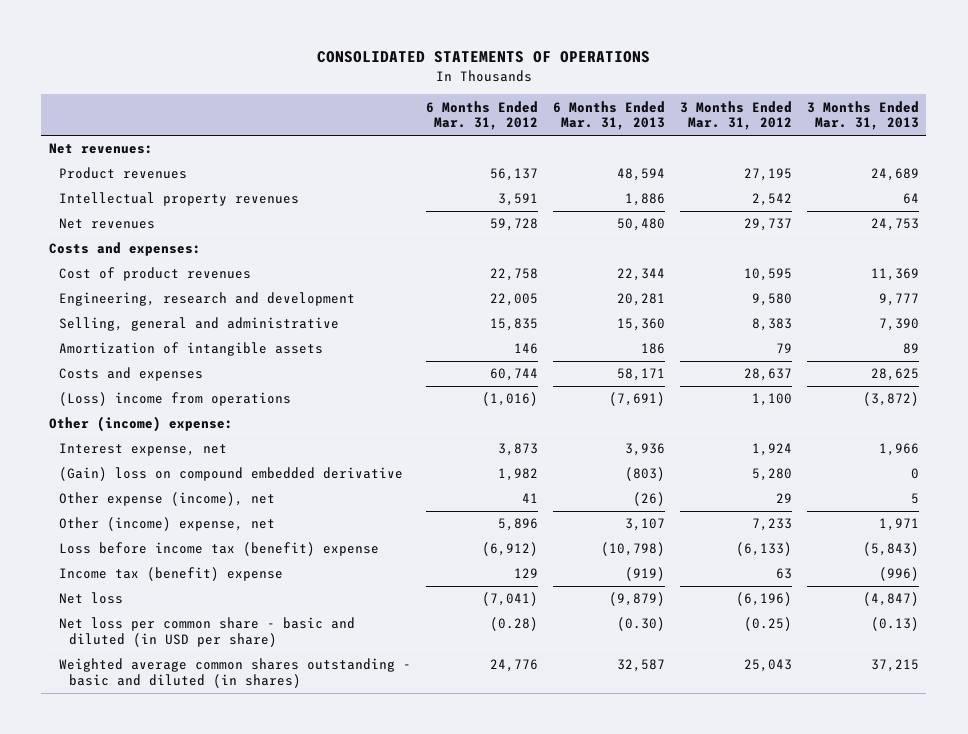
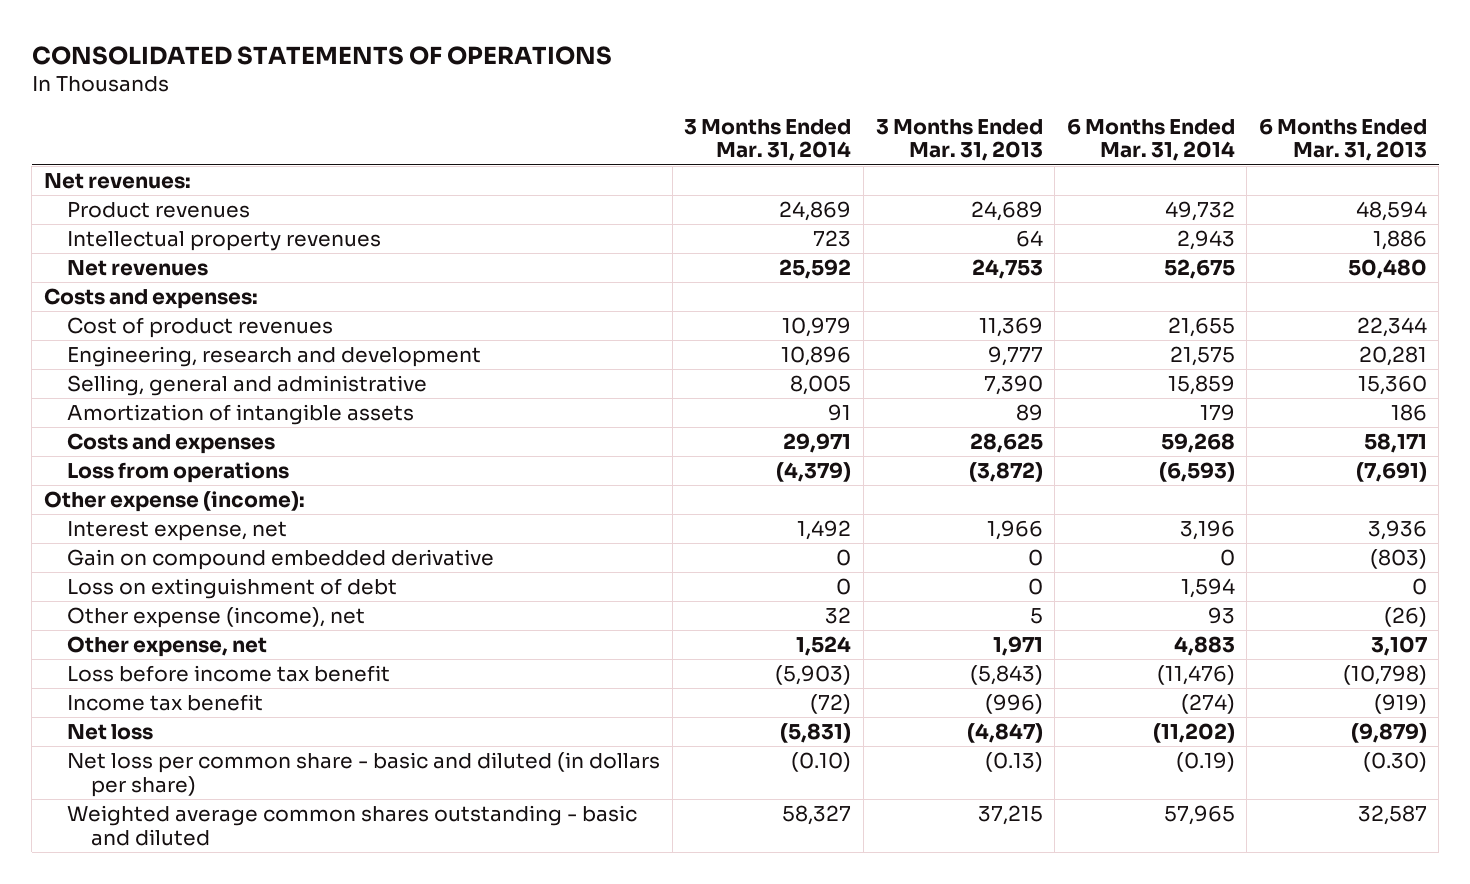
[425,100,538,131] 6 Months Ended Mar. 31, 2012 -> none
[679,100,792,131] 3 Months Ended Mar. 31, 2012 -> none
none -> [684,118,852,162] 3 Months Ended Mar. 31, 2014
none -> [1066,117,1235,162] 6 Months Ended Mar. 31, 2014
[58,392,291,407] (Loss) income from operations -> [67,462,290,484] Loss from operations
[48,416,233,433] Other (income) expense: -> [43,491,305,513] Other expense (income):
[58,467,403,482] (Gain) loss on compound embedded derivative -> [67,549,495,571] Gain on compound embedded derivative
none -> [67,578,398,600] Loss on extinguishment of debt
[58,517,275,532] Other (income) expense, net -> [67,636,268,658] Other expense, net
[58,542,379,557] Loss before income tax (benefit) expense -> [67,665,391,683] Loss before income tax benefit
[58,567,283,582] Income tax (benefit) expense -> [67,694,264,712] Income tax benefit
[58,617,355,648] Net loss per common share - basic and diluted (in USD per share) -> [67,752,661,797] Net loss per common share - basic and diluted (in dollars per share)
[58,658,411,689] Weighted average common shares outstanding - basic and diluted (in shares) -> [67,805,638,846] Weighted average common shares outstanding - basic and diluted

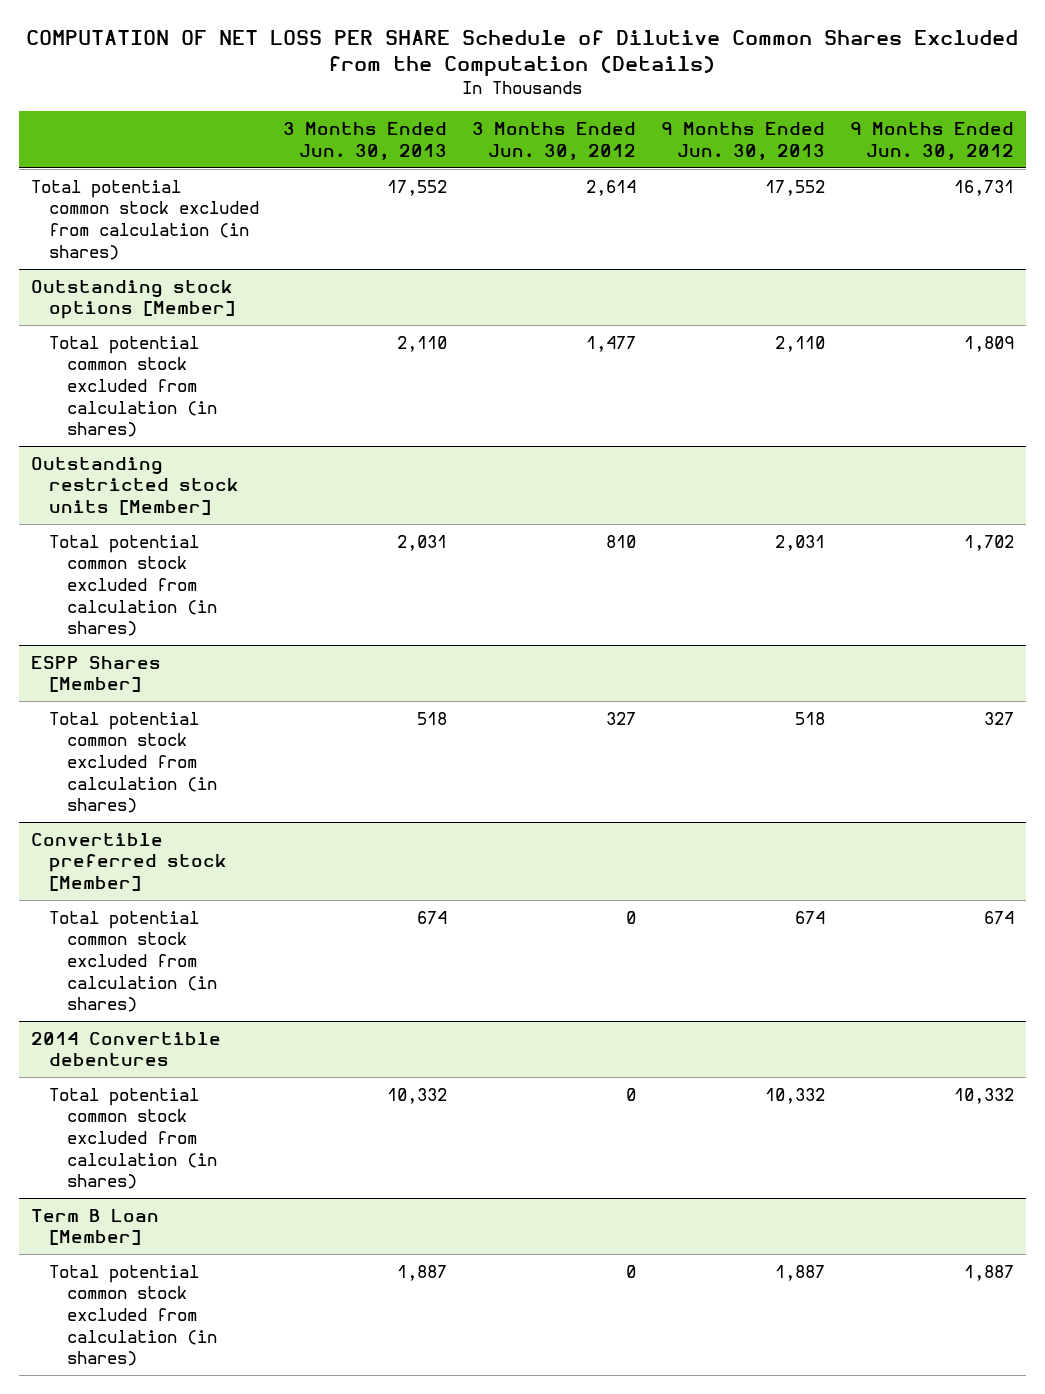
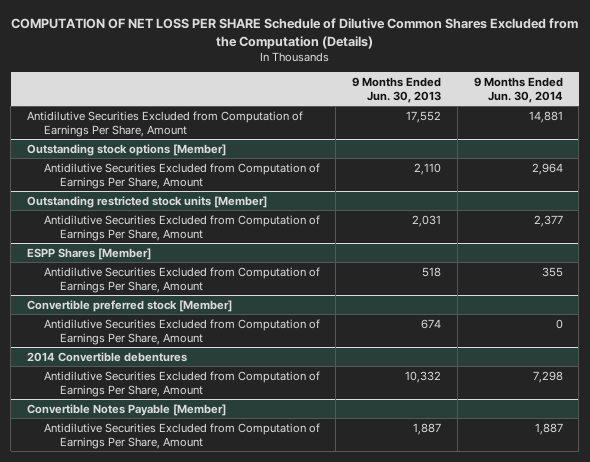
[283,122,448,160] 3 Months Ended Jun. 30, 2013 -> none
[472,122,637,160] 3 Months Ended Jun. 30, 2012 -> none
[849,122,1014,160] 9 Months Ended Jun. 30, 2012 -> none
none -> [473,76,563,103] 9 Months Ended Jun. 30, 2014
[30,179,259,260] Total potential common stock excluded from calculation (in shares) -> [26,110,303,137] Antidilutive Securities Excluded from Computation of Earnings Per Share, Amount
[48,335,217,438] Total potential common stock excluded from calculation (in shares) -> [43,162,320,189] Antidilutive Securities Excluded from Computation of Earnings Per Share, Amount
[48,534,217,637] Total potential common stock excluded from calculation (in shares) -> [43,214,320,241] Antidilutive Securities Excluded from Computation of Earnings Per Share, Amount
[48,711,217,814] Total potential common stock excluded from calculation (in shares) -> [43,266,320,293] Antidilutive Securities Excluded from Computation of Earnings Per Share, Amount
[48,910,217,1013] Total potential common stock excluded from calculation (in shares) -> [43,318,320,345] Antidilutive Securities Excluded from Computation of Earnings Per Share, Amount
[30,1208,159,1246] Term B Loan [Member] -> none
[48,1087,217,1190] Total potential common stock excluded from calculation (in shares) -> [43,370,320,397] Antidilutive Securities Excluded from Computation of Earnings Per Share, Amount
none -> [26,403,226,416] Convertible Notes Payable [Member]
[48,1264,217,1367] Total potential common stock excluded from calculation (in shares) -> [43,422,320,449] Antidilutive Securities Excluded from Computation of Earnings Per Share, Amount

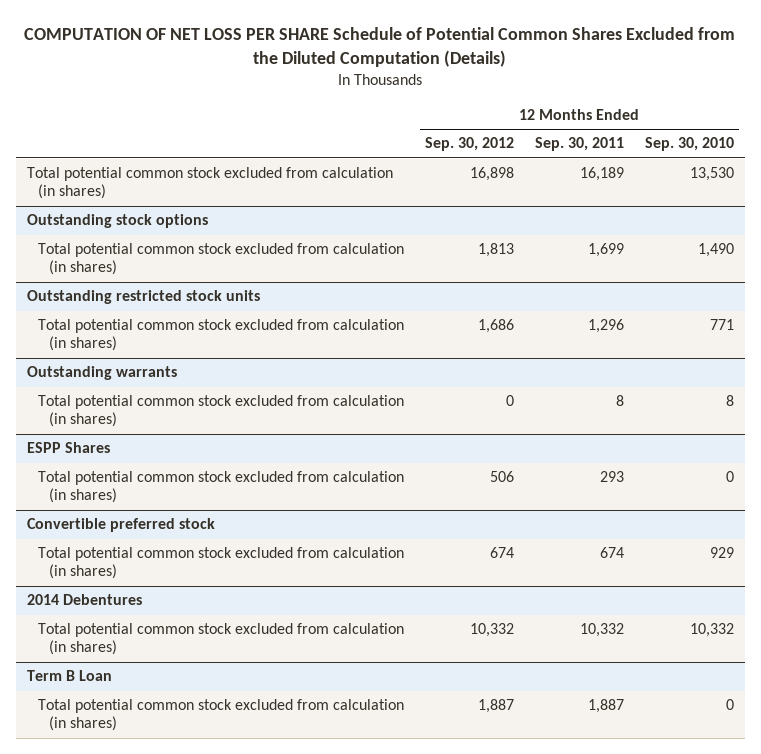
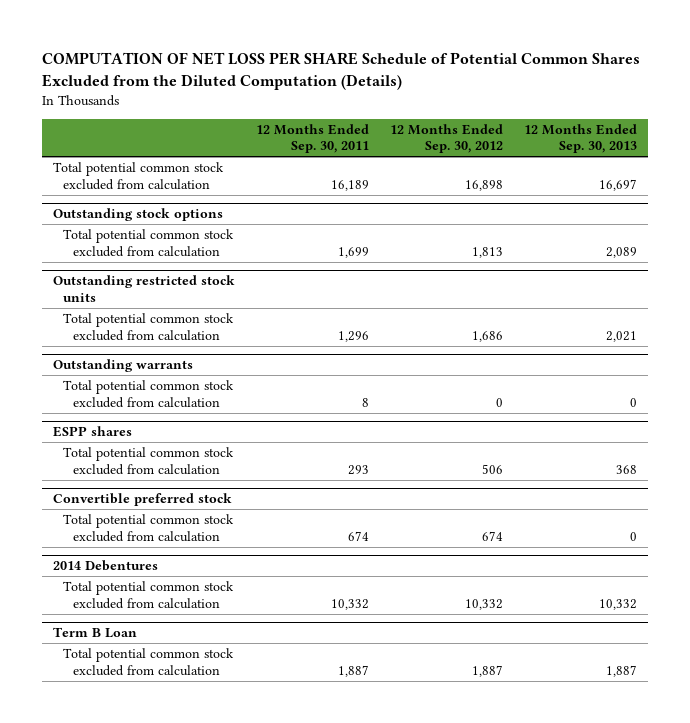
[644,137,734,152] Sep. 30, 2010 -> none
none -> [523,123,637,154] 12 Months Ended Sep. 30, 2013
[26,167,393,200] Total potential common stock excluded from calculation (in shares) -> [52,162,224,190] Total potential common stock excluded from calculation
[37,243,404,276] Total potential common stock excluded from calculation (in shares) -> [62,229,234,257] Total potential common stock excluded from calculation
[37,319,404,352] Total potential common stock excluded from calculation (in shares) -> [62,313,234,341] Total potential common stock excluded from calculation
[37,395,404,428] Total potential common stock excluded from calculation (in shares) -> [62,380,234,408] Total potential common stock excluded from calculation
[26,442,110,454] ESPP Shares -> [52,426,132,438] ESPP shares
[37,471,404,504] Total potential common stock excluded from calculation (in shares) -> [62,447,234,475] Total potential common stock excluded from calculation
[37,547,404,580] Total potential common stock excluded from calculation (in shares) -> [62,514,234,542] Total potential common stock excluded from calculation
[37,623,404,656] Total potential common stock excluded from calculation (in shares) -> [62,581,234,609] Total potential common stock excluded from calculation
[37,699,404,732] Total potential common stock excluded from calculation (in shares) -> [62,648,234,676] Total potential common stock excluded from calculation

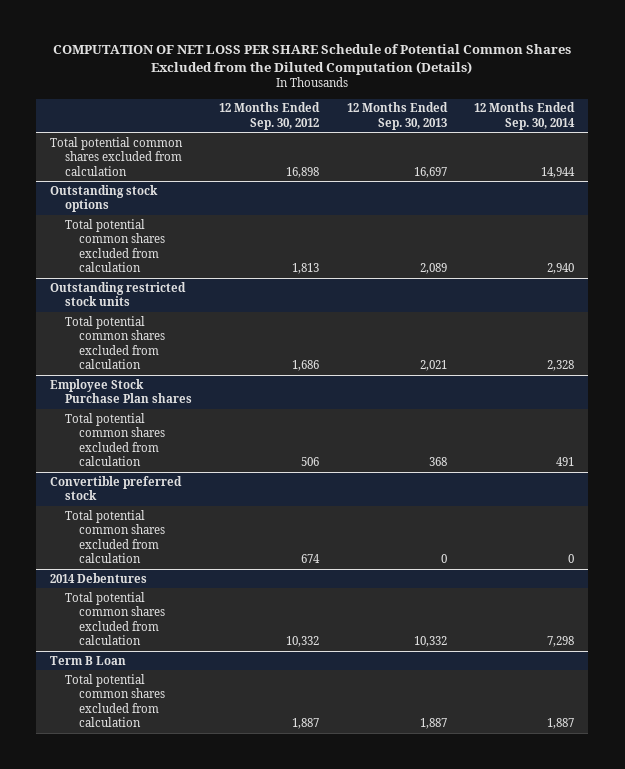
[255,123,369,154] 12 Months Ended Sep. 30, 2011 -> none
none -> [474,102,576,130] 12 Months Ended Sep. 30, 2014
[52,162,224,190] Total potential common stock excluded from calculation -> [50,136,184,176] Total potential common shares excluded from calculation
[62,229,234,257] Total potential common stock excluded from calculation -> [64,218,166,273] Total potential common shares excluded from calculation
[52,359,193,373] Outstanding warrants -> none
[52,426,132,438] ESPP shares -> none
[62,447,234,475] Total potential common stock excluded from calculation -> none
[62,313,234,341] Total potential common stock excluded from calculation -> [64,315,166,370] Total potential common shares excluded from calculation
none -> [50,378,192,404] Employee Stock Purchase Plan shares
[62,380,234,408] Total potential common stock excluded from calculation -> [64,412,166,467] Total potential common shares excluded from calculation
[495,397,503,407] 0 -> [301,457,320,467] 506
[629,397,637,407] 0 -> [428,457,447,467] 368
[62,514,234,542] Total potential common stock excluded from calculation -> [64,509,166,564] Total potential common shares excluded from calculation
[62,581,234,609] Total potential common stock excluded from calculation -> [64,591,166,646] Total potential common shares excluded from calculation
[62,648,234,676] Total potential common stock excluded from calculation -> [64,673,166,728] Total potential common shares excluded from calculation

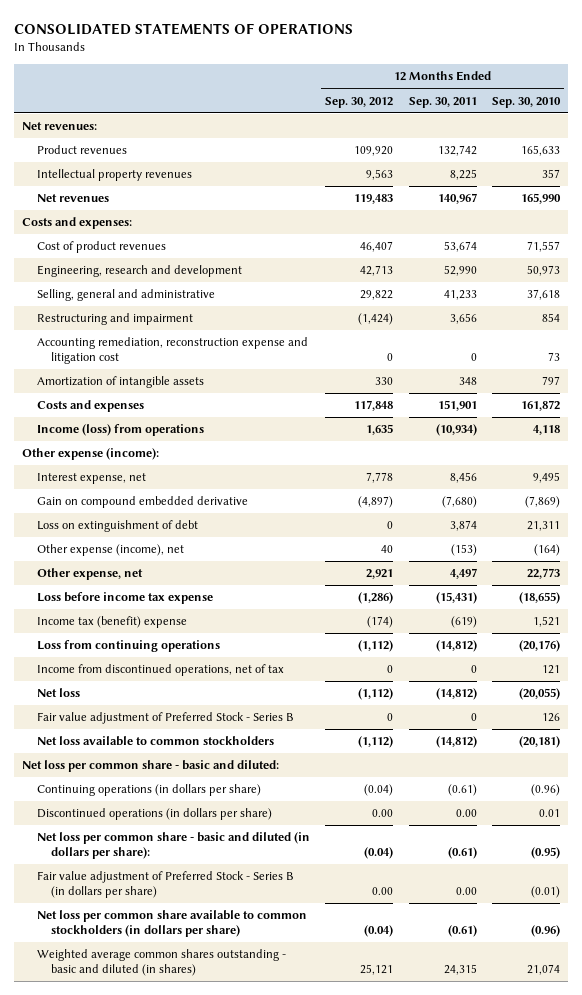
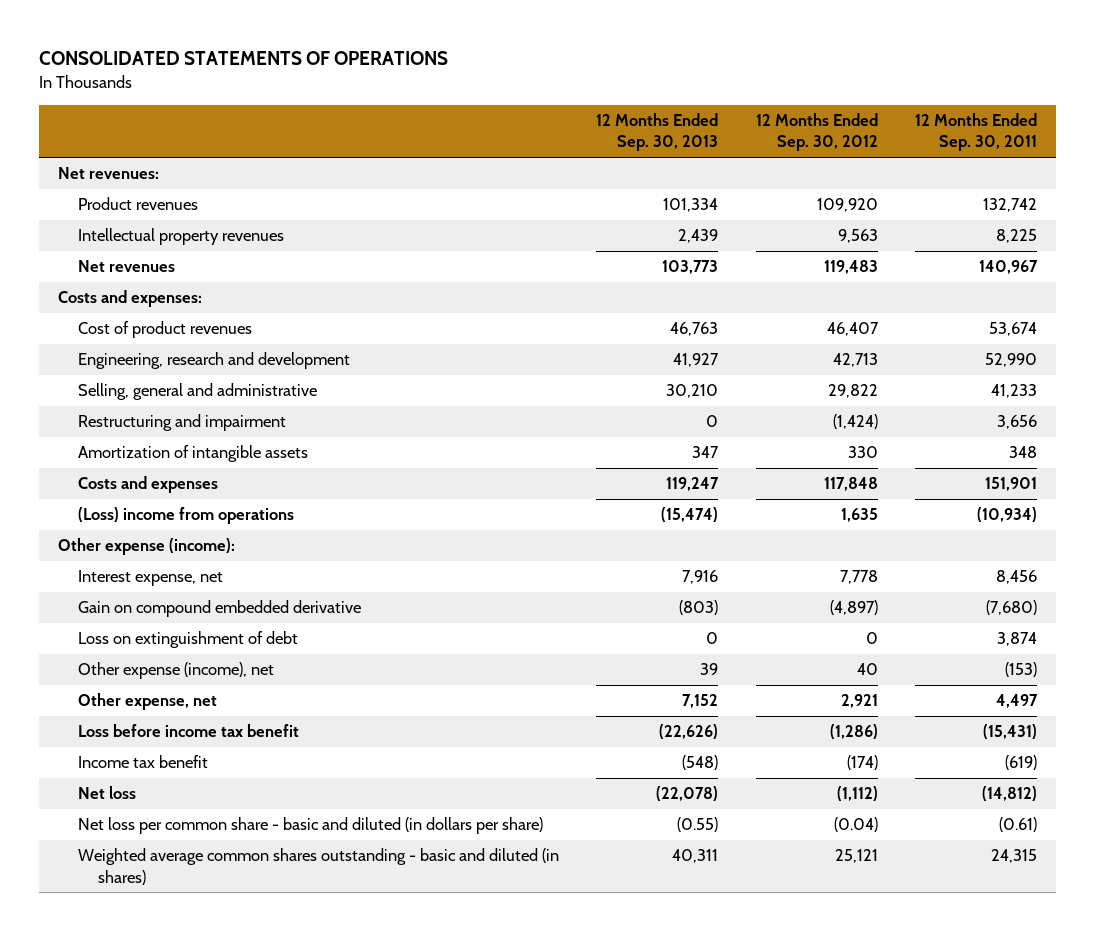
[492,96,562,108] Sep. 30, 2010 -> none
none -> [596,112,719,152] 12 Months Ended Sep. 30, 2013
[36,337,308,365] Accounting remediation, reconstruction expense and litigation cost -> none
[36,424,204,437] Income (loss) from operations -> [77,507,294,525] (Loss) income from operations
[36,640,220,653] Loss from continuing operations -> none
[36,664,284,677] Income from discontinued operations, net of tax -> none
[36,592,213,605] Loss before income tax expense -> [77,724,299,738] Loss before income tax benefit
[36,616,187,629] Income tax (benefit) expense -> [77,755,208,769] Income tax benefit
[36,712,294,725] Fair value adjustment of Preferred Stock - Series B -> none
[36,736,274,747] Net loss available to common stockholders -> none
[22,760,280,773] Net loss per common share - basic and diluted: -> none
[36,784,261,797] Continuing operations (in dollars per share) -> none
[36,808,272,821] Discontinued operations (in dollars per share) -> none
[36,871,294,899] Fair value adjustment of Preferred Stock - Series B (in dollars per share) -> none
[36,910,307,938] Net loss per common share available to common stockholders (in dollars per share) -> none
[36,832,310,860] Net loss per common share - basic and diluted (in dollars per share): -> [77,817,543,835] Net loss per common share - basic and diluted (in dollars per share)

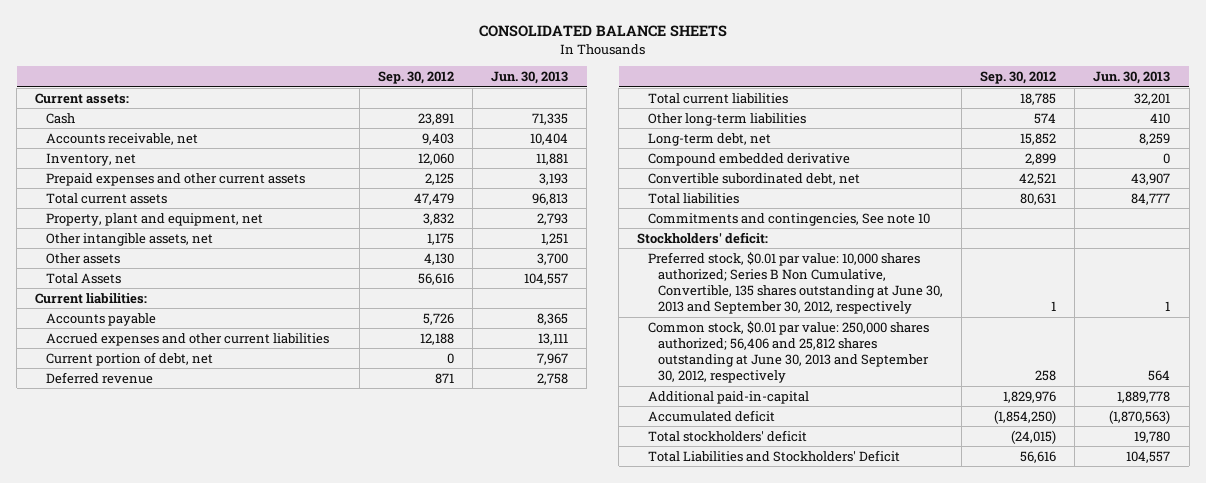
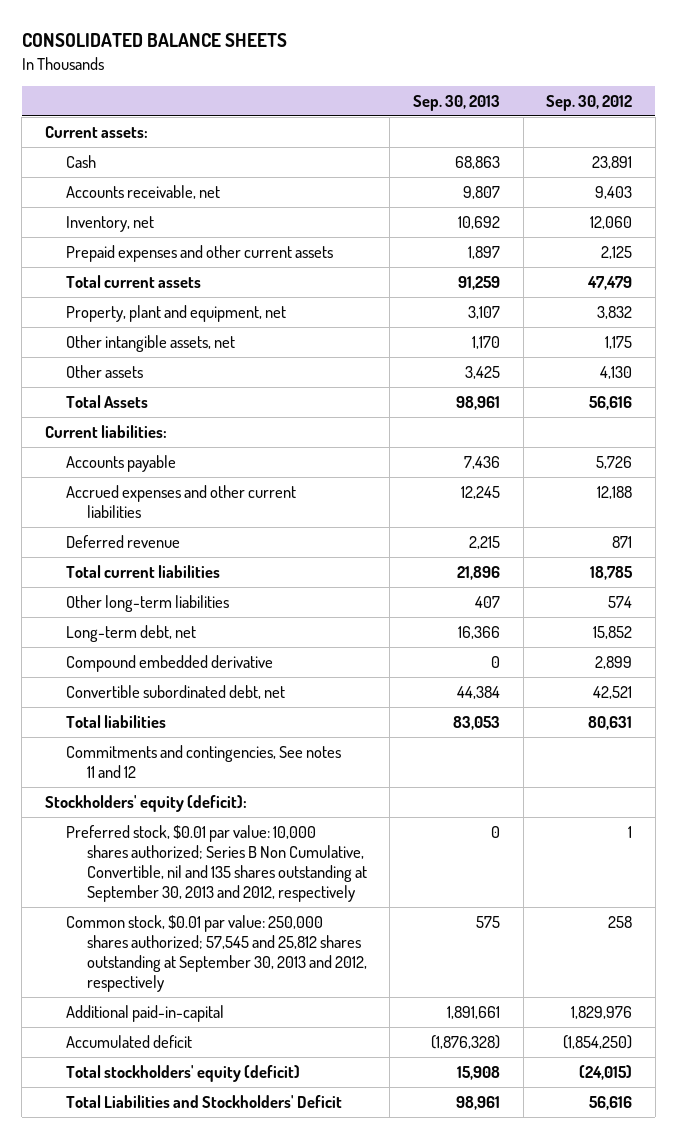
[491,71,569,85] Jun. 30, 2013 -> none
none -> [412,94,500,111] Sep. 30, 2013
[45,351,213,366] Current portion of debt, net -> none
[647,212,930,226] Commitments and contingencies, See note 10 -> [65,744,341,779] Commitments and contingencies, See notes 11 and 12
[637,231,769,244] Stockholders' deficit: -> [44,794,247,812] Stockholders' equity (deficit):
[647,251,943,315] Preferred stock, $0.01 par value: 10,000 shares authorized; Series B Non Cumulative, Convertible, 135 shares outstanding at June 30, 2013 and September 30, 2012, respectively -> [65,824,367,903] Preferred stock, $0.01 par value: 10,000 shares authorized; Series B Non Cumulative, Convertible, nil and 135 shares outstanding at September 30, 2013 and 2012, respectively
[647,320,929,384] Common stock, $0.01 par value: 250,000 shares authorized; 56,406 and 25,812 shares outstanding at June 30, 2013 and September 30, 2012, respectively -> [65,914,367,993] Common stock, $0.01 par value: 250,000 shares authorized; 57,545 and 25,812 shares outstanding at September 30, 2013 and 2012, respectively
[647,429,807,442] Total stockholders' deficit -> [65,1064,300,1082] Total stockholders' equity (deficit)

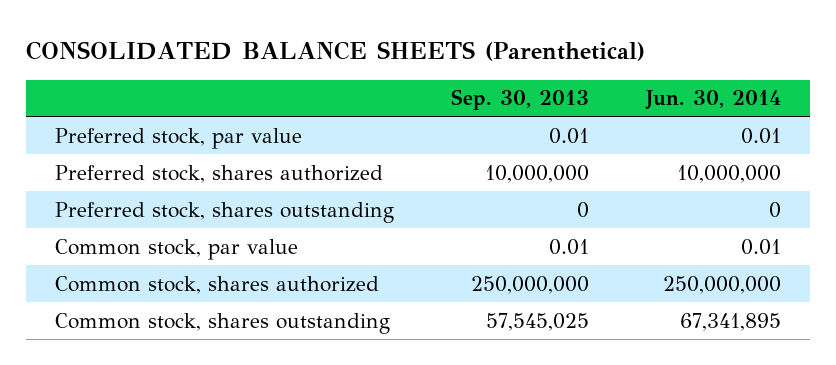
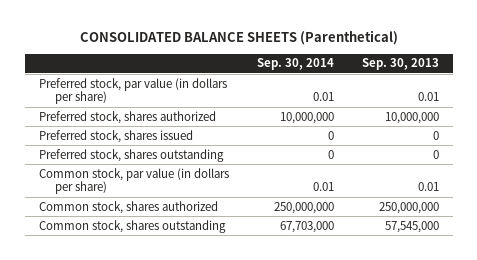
[645,90,782,111] Jun. 30, 2014 -> none
none -> [256,58,334,71] Sep. 30, 2014
[54,127,302,149] Preferred stock, par value -> [38,77,227,105] Preferred stock, par value (in dollars per share)
none -> [38,129,193,143] Preferred stock, shares issued
[54,238,298,260] Common stock, par value -> [38,167,229,195] Common stock, par value (in dollars per share)
[485,312,589,331] 57,545,025 -> [384,220,439,233] 57,545,000

